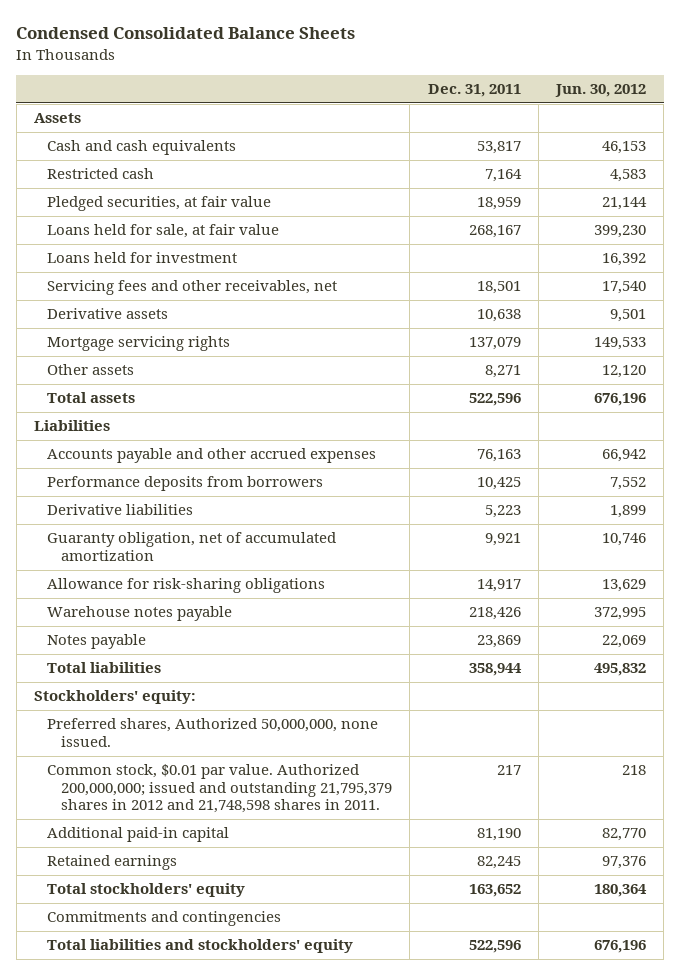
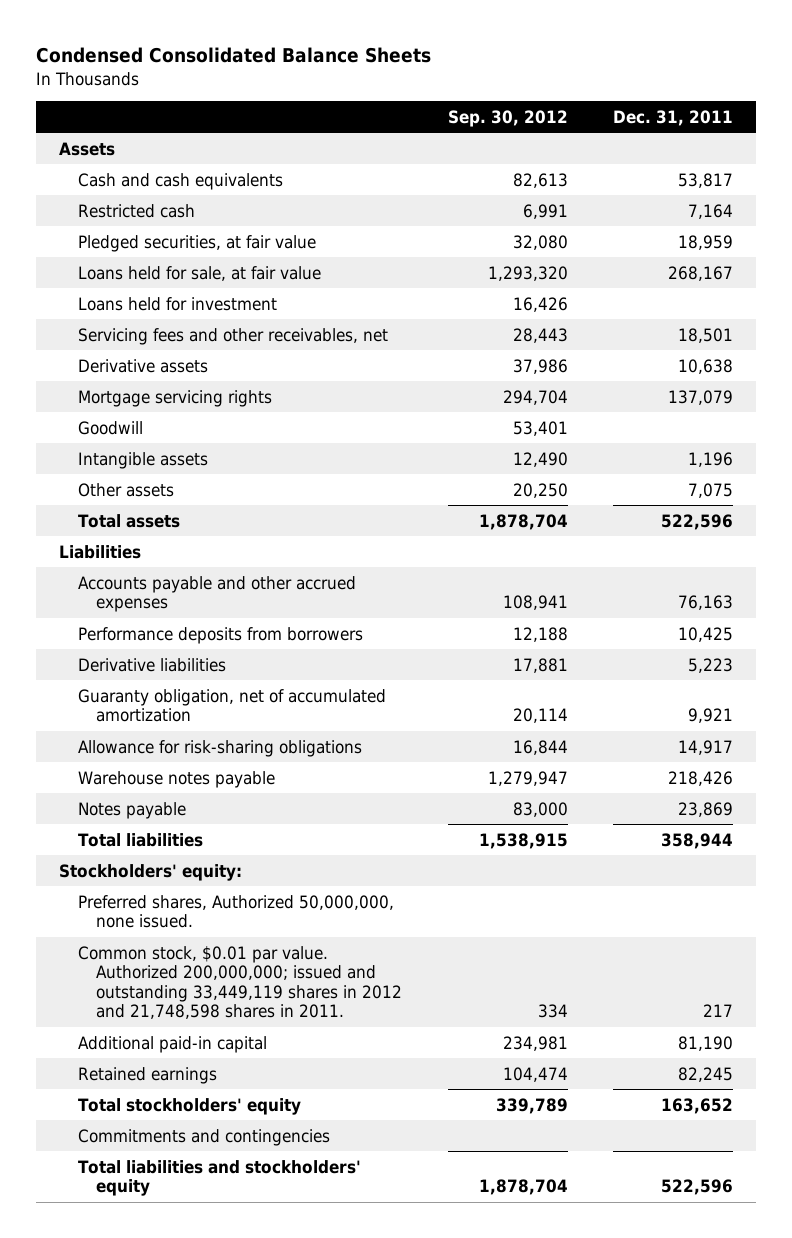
[555,83,647,97] Jun. 30, 2012 -> none
none -> [447,109,568,127] Sep. 30, 2012
none -> [77,420,143,435] Goodwill
none -> [77,451,208,469] Intangible assets
[484,365,521,379] 8,271 -> [688,482,734,498] 7,075
[47,764,392,814] Common stock, $0.01 par value. Authorized 200,000,000; issued and outstanding 21,795,379 shares in 2012 and 21,748,598 shares in 2011. -> [77,945,403,1020] Common stock, $0.01 par value. Authorized 200,000,000; issued and outstanding 33,449,119 shares in 2012 and 21,748,598 shares in 2011.

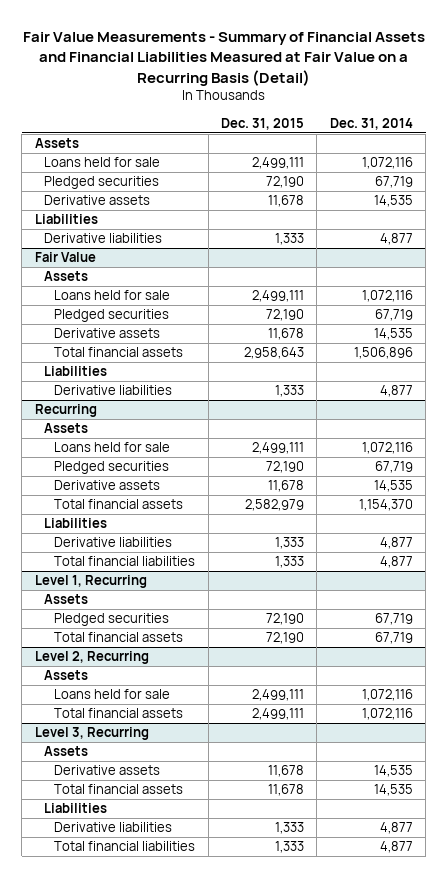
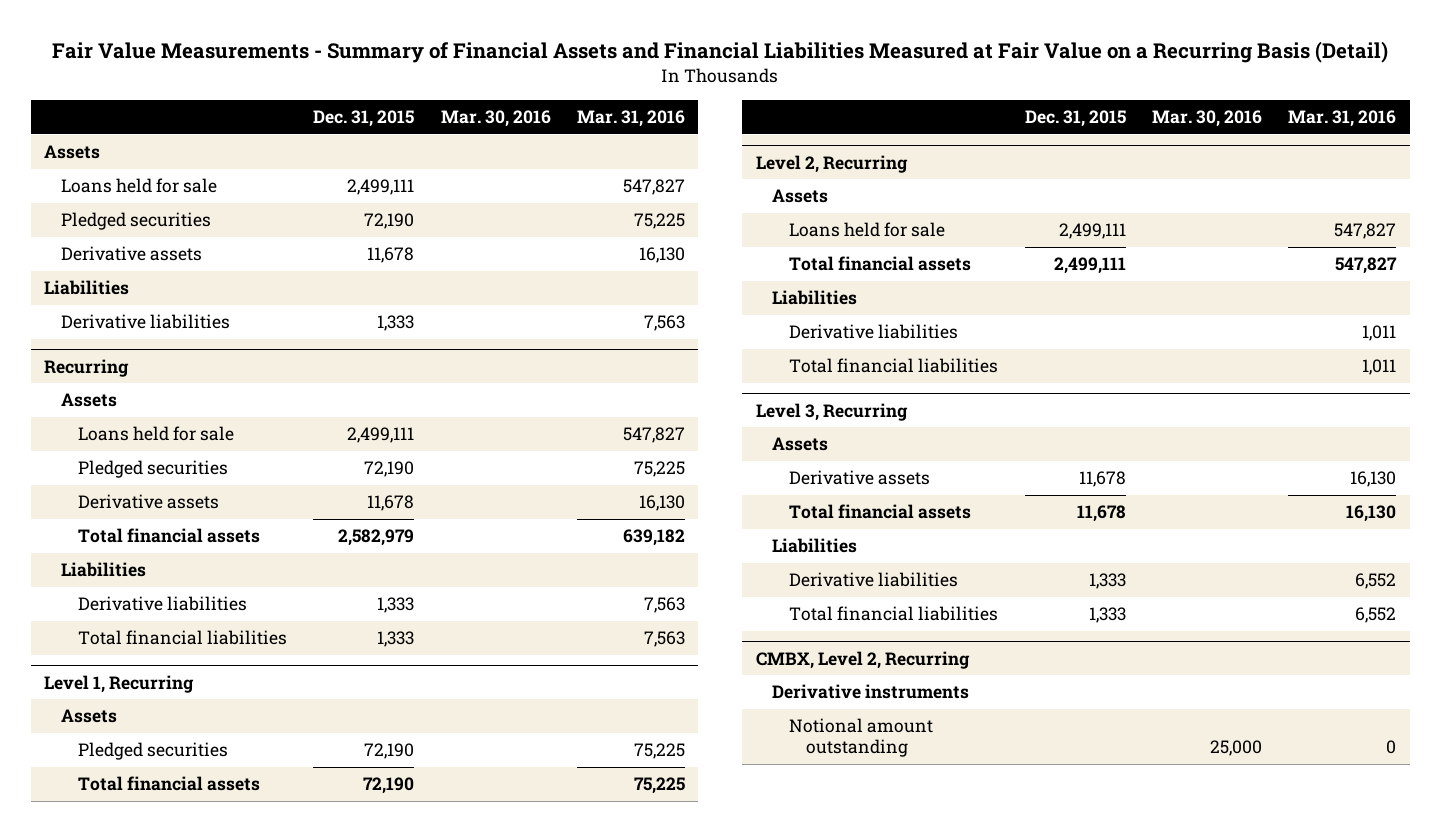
[329,117,413,130] Dec. 31, 2014 -> none
none -> [440,110,551,128] Mar. 30, 2016
none -> [577,110,686,128] Mar. 31, 2016
[34,252,96,263] Fair Value -> none
[44,271,89,282] Assets -> none
[54,290,171,301] Loans held for sale -> none
[54,309,170,323] Pledged securities -> none
[54,328,161,339] Derivative assets -> none
[54,347,184,358] Total financial assets -> none
[44,366,108,377] Liabilities -> none
[54,385,173,396] Derivative liabilities -> none
none -> [772,290,858,306] Liabilities
none -> [789,324,959,340] Derivative liabilities
none -> [789,358,999,374] Total financial liabilities
none -> [755,650,970,669] CMBX, Level 2, Recurring
none -> [772,684,970,700] Derivative instruments
none -> [789,718,934,757] Notional amount outstanding

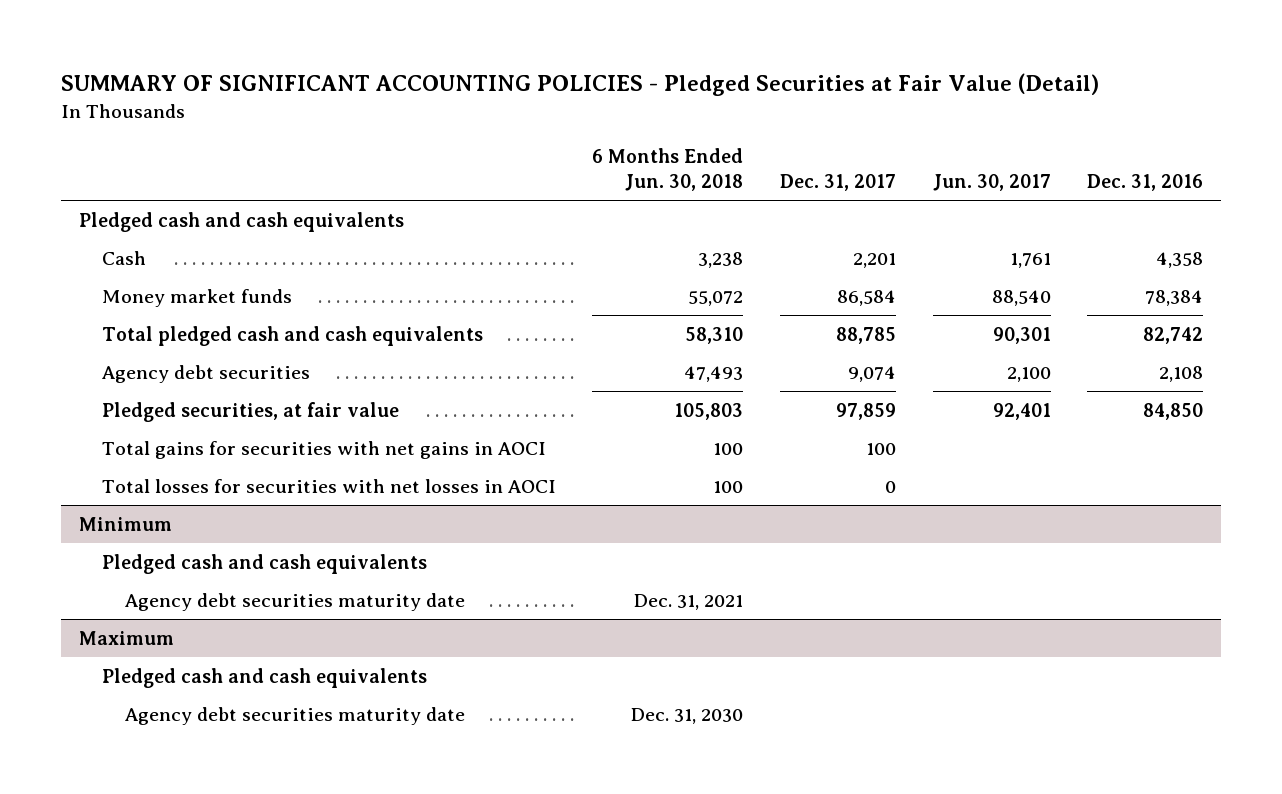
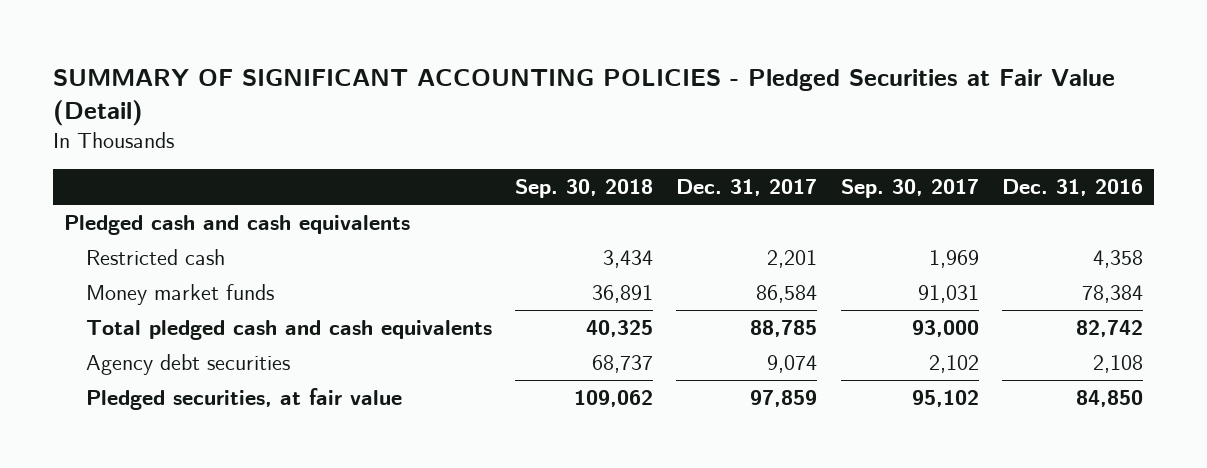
[592,148,744,192] 6 Months Ended Jun. 30, 2018 -> none
[932,174,1051,192] Jun. 30, 2017 -> none
none -> [514,179,653,199] Sep. 30, 2018
none -> [840,179,979,199] Sep. 30, 2017
[101,250,146,265] Cash -> [85,249,225,266] Restricted cash
[101,440,546,459] Total gains for securities with net gains in AOCI -> none
[101,478,556,493] Total losses for securities with net losses in AOCI -> none
[79,516,173,531] Minimum -> none
[101,553,427,574] Pledged cash and cash equivalents -> none
[124,592,465,611] Agency debt securities maturity date -> none
[79,630,175,645] Maximum -> none
[101,667,427,688] Pledged cash and cash equivalents -> none
[124,706,465,725] Agency debt securities maturity date -> none

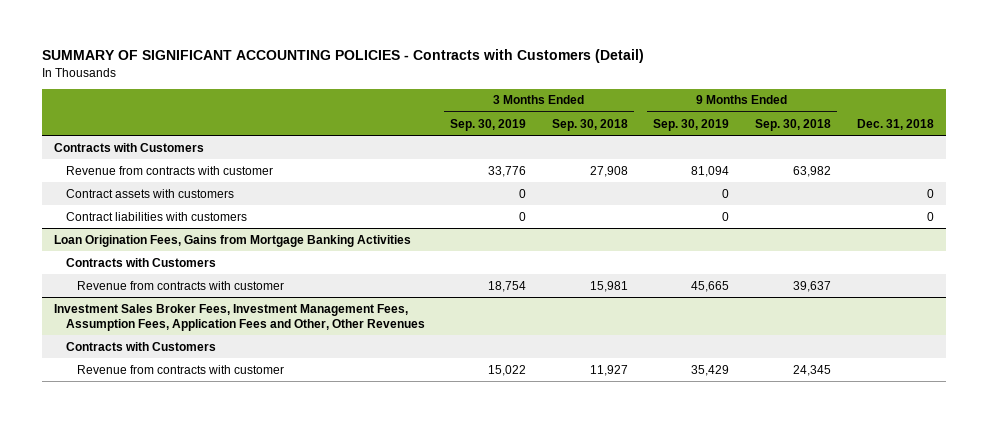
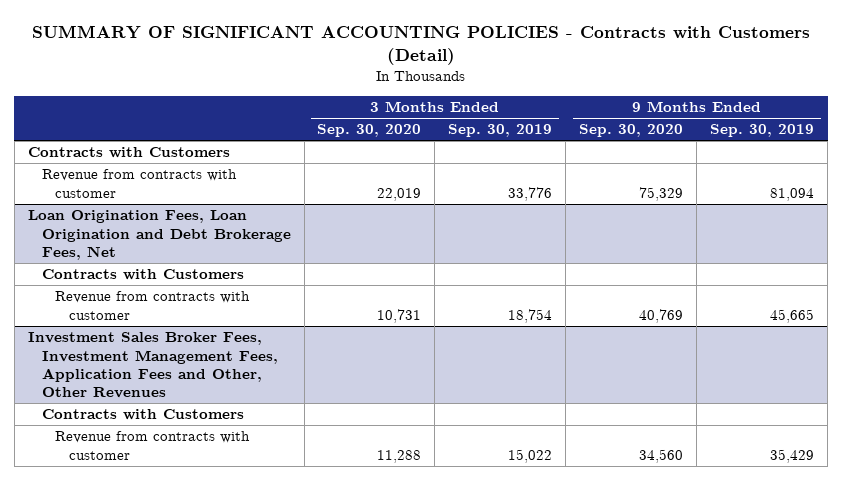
[551,118,628,131] Sep. 30, 2018 -> none
[754,118,831,131] Sep. 30, 2018 -> none
[856,118,934,130] Dec. 31, 2018 -> none
none -> [317,124,422,138] Sep. 30, 2020
none -> [579,124,684,138] Sep. 30, 2020
[65,188,234,198] Contract assets with customers -> none
[65,211,247,221] Contract liabilities with customers -> none
[54,234,412,247] Loan Origination Fees, Gains from Mortgage Banking Activities -> none
none -> [27,210,291,260] Loan Origination Fees, Loan Origination and Debt Brokerage Fees, Net
[54,303,425,331] Investment Sales Broker Fees, Investment Management Fees, Assumption Fees, Application Fees and Other, Other Revenues -> [27,332,278,399] Investment Sales Broker Fees, Investment Management Fees, Application Fees and Other, Other Revenues

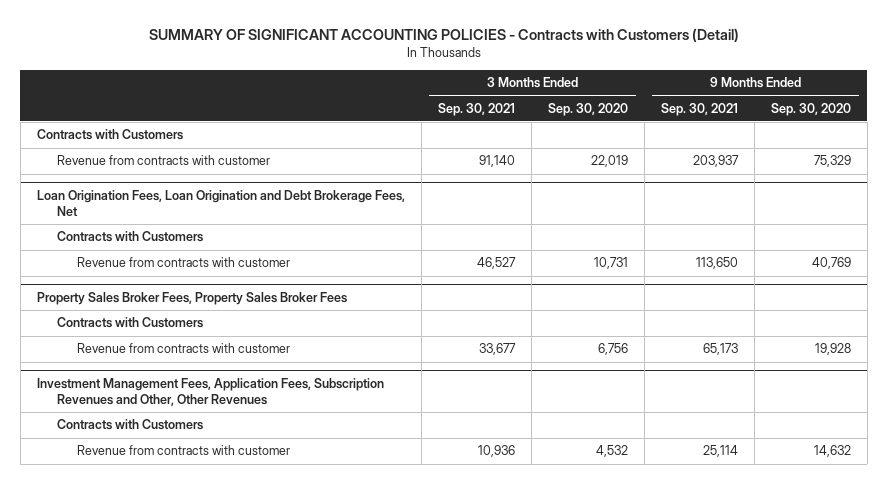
[448,124,553,138] Sep. 30, 2019 -> none
[710,124,815,138] Sep. 30, 2019 -> none
none -> [437,102,515,116] Sep. 30, 2021
none -> [660,102,738,116] Sep. 30, 2021
[27,332,278,399] Investment Sales Broker Fees, Investment Management Fees, Application Fees and Other, Other Revenues -> none
none -> [36,291,347,305] Property Sales Broker Fees, Property Sales Broker Fees
[377,449,422,463] 11,288 -> [597,343,628,356] 6,756
[639,448,684,463] 34,560 -> [814,343,851,356] 19,928
none -> [36,377,384,406] Investment Management Fees, Application Fees, Subscription Revenues and Other, Other Revenues
none -> [57,419,204,431] Contracts with Customers
none -> [77,445,291,456] Revenue from contracts with customer

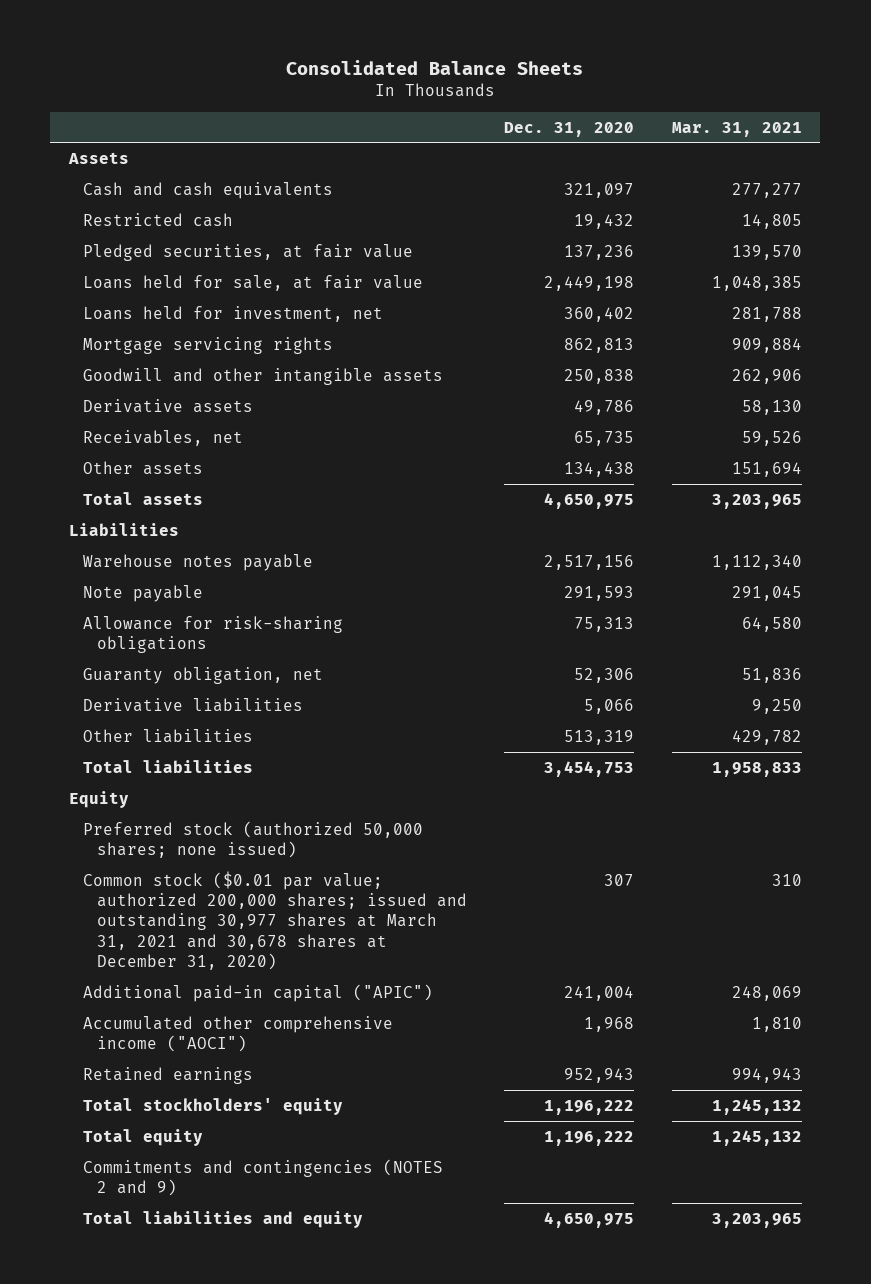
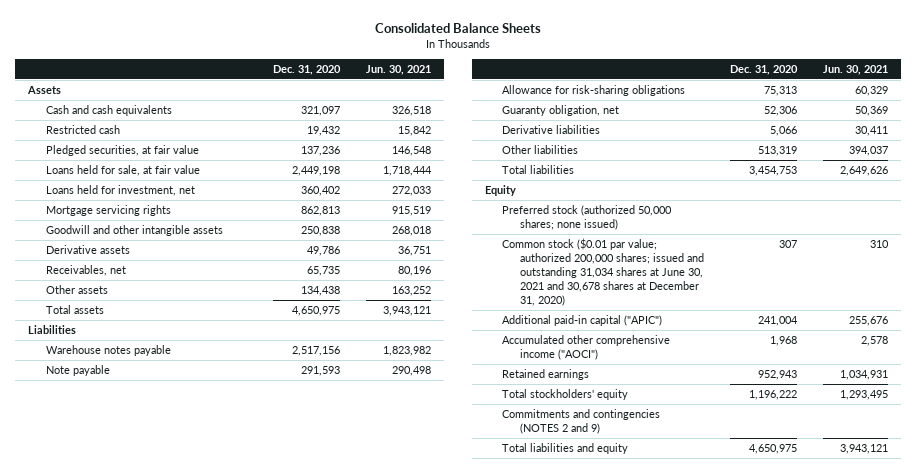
[671,121,802,137] Mar. 31, 2021 -> none
none -> [366,64,432,75] Jun. 30, 2021
[82,870,467,970] Common stock ($0.01 par value; authorized 200,000 shares; issued and outstanding 30,977 shares at March 31, 2021 and 30,678 shares at December 31, 2020) -> [502,237,704,307] Common stock ($0.01 par value; authorized 200,000 shares; issued and outstanding 31,034 shares at June 30, 2021 and 30,678 shares at December 31, 2020)
[82,1128,203,1146] Total equity -> none

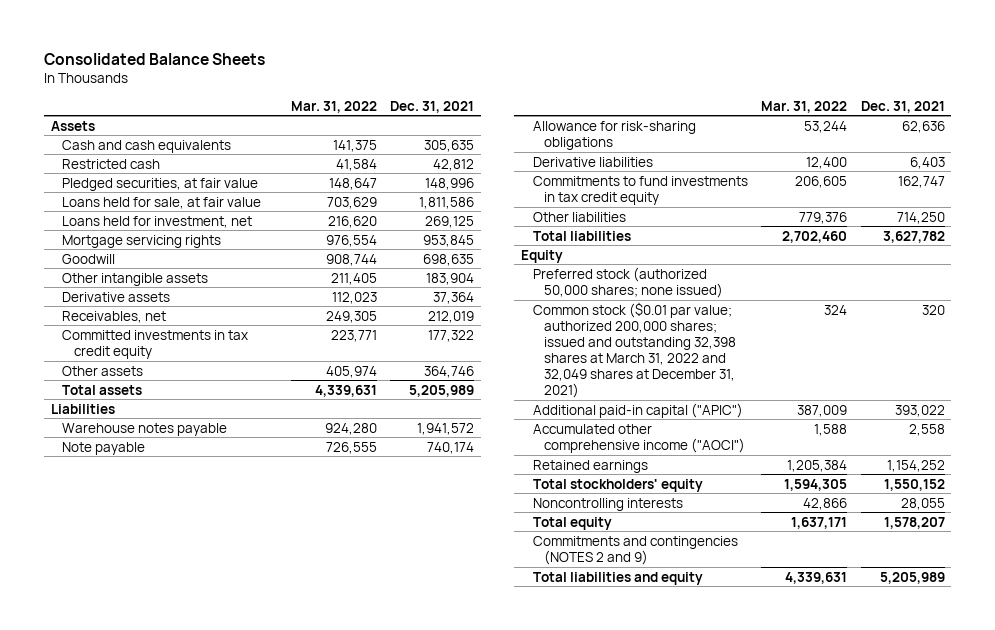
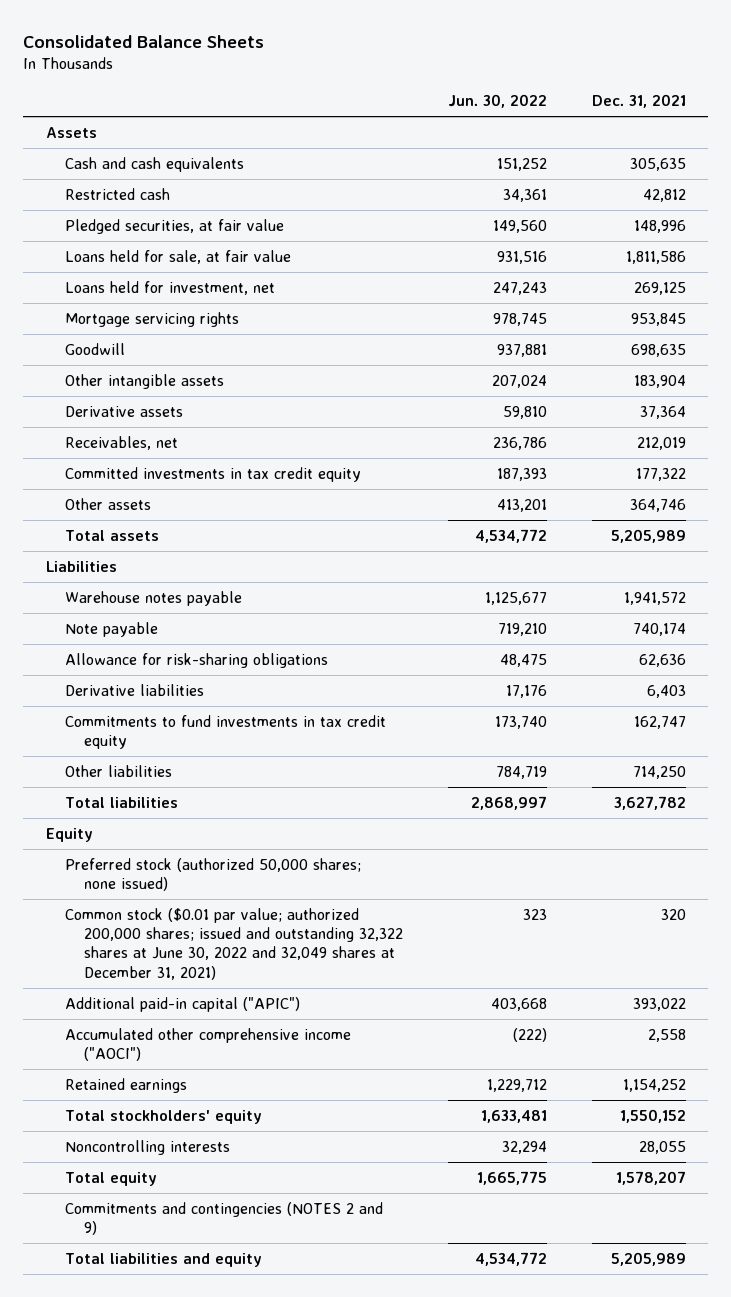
[290,100,377,113] Mar. 31, 2022 -> none
none -> [447,94,547,109] Jun. 30, 2022
[532,301,737,399] Common stock ($0.01 par value; authorized 200,000 shares; issued and outstanding 32,398 shares at March 31, 2022 and 32,049 shares at December 31, 2021) -> [64,908,404,980] Common stock ($0.01 par value; authorized 200,000 shares; issued and outstanding 32,322 shares at June 30, 2022 and 32,049 shares at December 31, 2021)

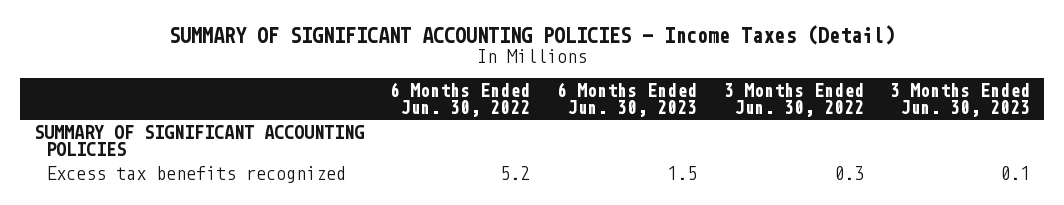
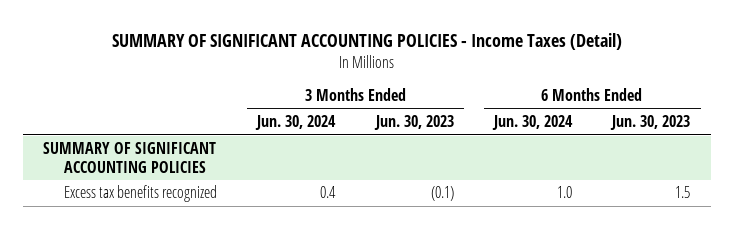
[390,81,531,118] 6 Months Ended Jun. 30, 2022 -> none
[723,82,864,118] 3 Months Ended Jun. 30, 2022 -> none
none -> [255,115,337,131] Jun. 30, 2024
none -> [492,115,574,131] Jun. 30, 2024
[1000,165,1031,180] 0.1 -> [430,186,454,202] (0.1)

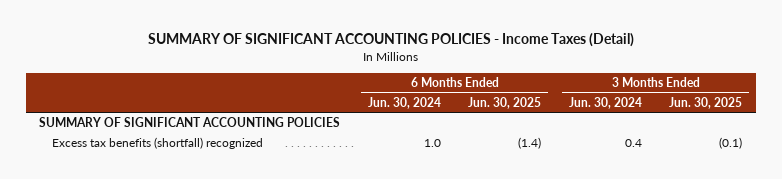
[373,115,454,131] Jun. 30, 2023 -> none
[610,115,691,131] Jun. 30, 2023 -> none
none -> [468,96,542,109] Jun. 30, 2025
none -> [669,96,743,109] Jun. 30, 2025
[64,185,218,203] Excess tax benefits recognized -> [52,137,264,150] Excess tax benefits (shortfall) recognized

